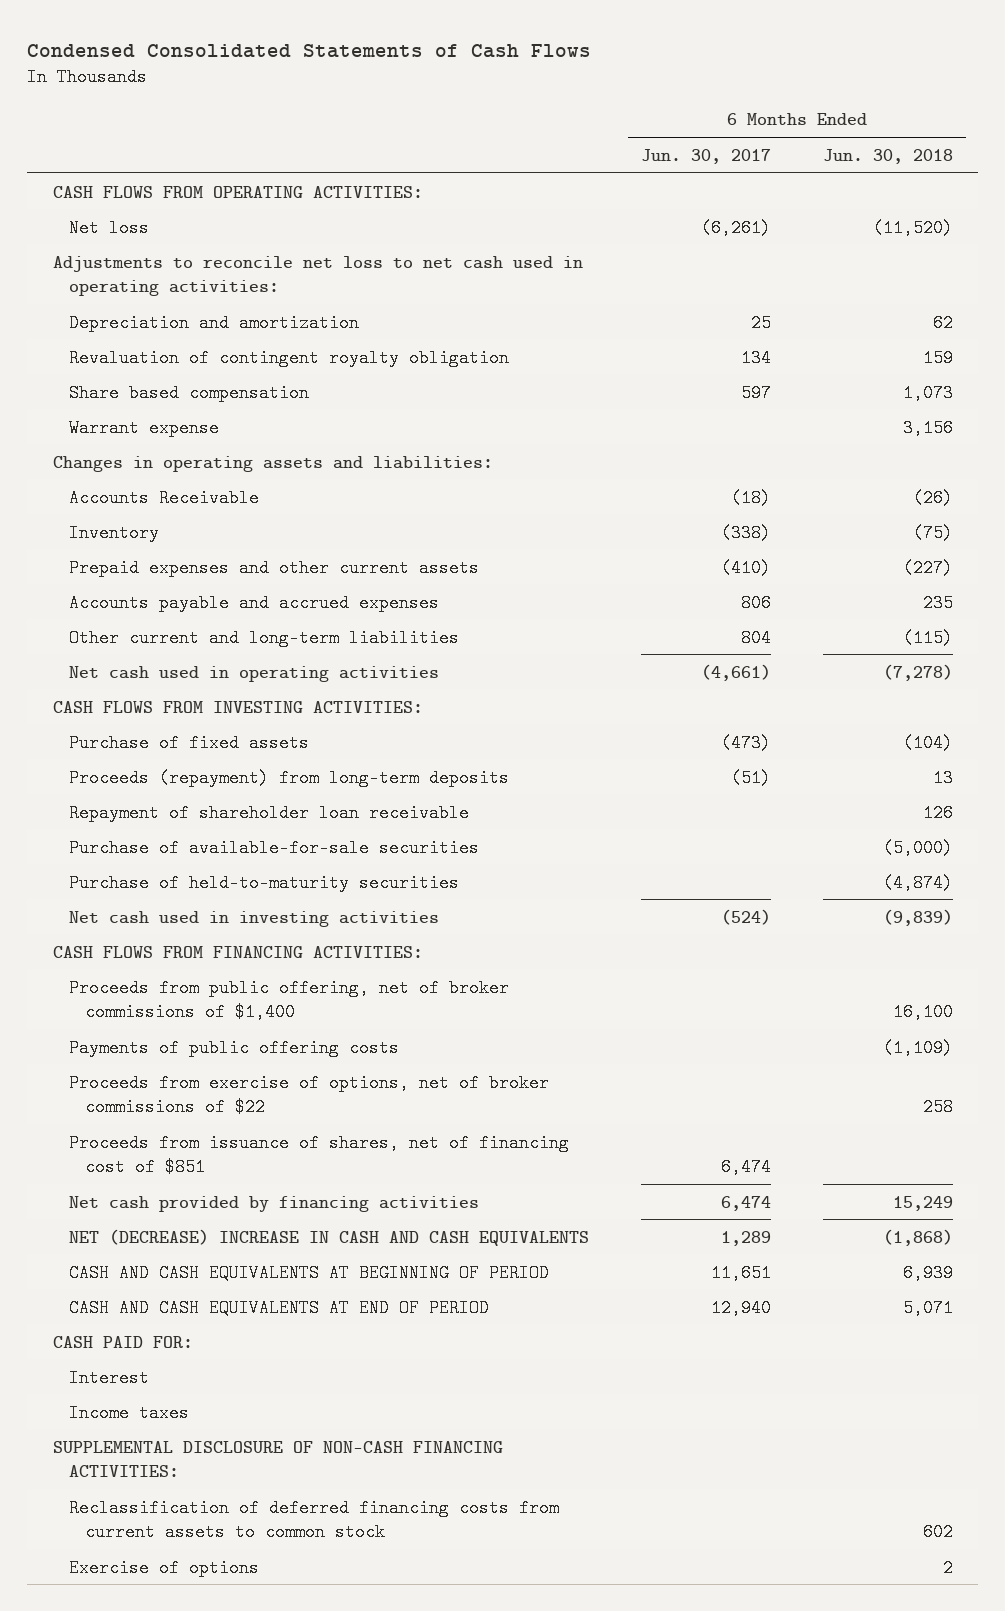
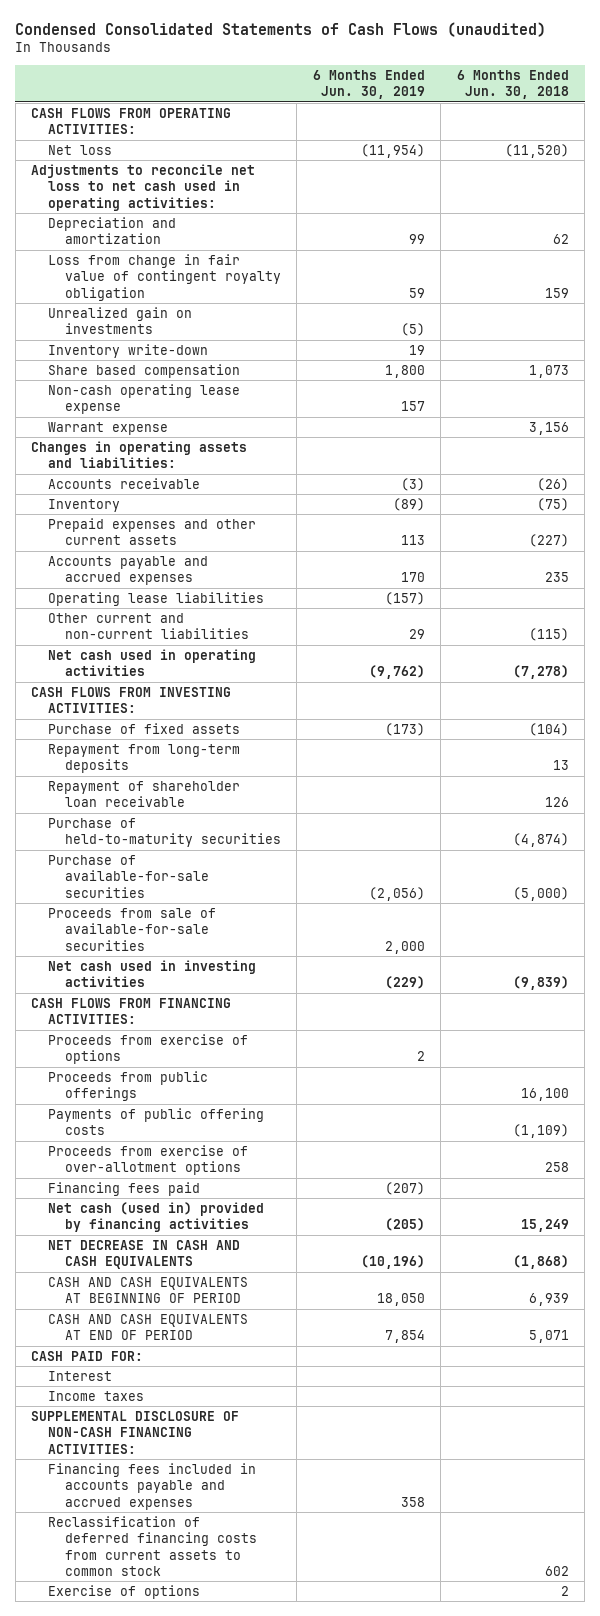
[26,43,591,58] Condensed Consolidated Statements of Cash Flows -> [15,22,547,38] Condensed Consolidated Statements of Cash Flows (unaudited)
[640,148,771,164] Jun. 30, 2017 -> none
none -> [312,69,425,100] 6 Months Ended Jun. 30, 2019
[68,348,509,367] Revaluation of contingent royalty obligation -> [48,253,282,301] Loss from change in fair value of contingent royalty obligation
none -> [48,306,193,335] Unrealized gain on investments
none -> [48,343,209,358] Inventory write-down
none -> [48,383,241,415] Non-cash operating lease expense
[68,488,259,507] Accounts Receivable -> [48,477,201,489] Accounts receivable
none -> [48,591,265,606] Operating lease liabilities
[68,628,459,647] Other current and long-term liabilities -> [48,612,250,640] Other current and non-current liabilities
[68,768,509,787] Proceeds (repayment) from long-term deposits -> [48,743,241,774] Repayment from long-term deposits
[68,838,479,857] Purchase of available-for-sale securities -> [48,854,210,898] Purchase of available-for-sale securities
none -> [48,907,217,951] Proceeds from sale of available-for-sale securities
none -> [48,1033,249,1065] Proceeds from exercise of options
[68,978,509,1021] Proceeds from public offering, net of broker commissions of $1,400 -> [48,1070,209,1102] Proceeds from public offerings
[68,1133,569,1176] Proceeds from issuance of shares, net of financing cost of $851 -> none
[68,1073,549,1116] Proceeds from exercise of options, net of broker commissions of $22 -> [48,1144,249,1176] Proceeds from exercise of over-allotment options
none -> [48,1181,201,1196] Financing fees paid
[68,1195,479,1212] Net cash provided by financing activities -> [48,1201,265,1233] Net cash (used in) provided by financing activities
[68,1228,589,1246] NET (DECREASE) INCREASE IN CASH AND CASH EQUIVALENTS -> [48,1239,241,1270] NET DECREASE IN CASH AND CASH EQUIVALENTS
none -> [48,1462,257,1510] Financing fees included in accounts payable and accrued expenses

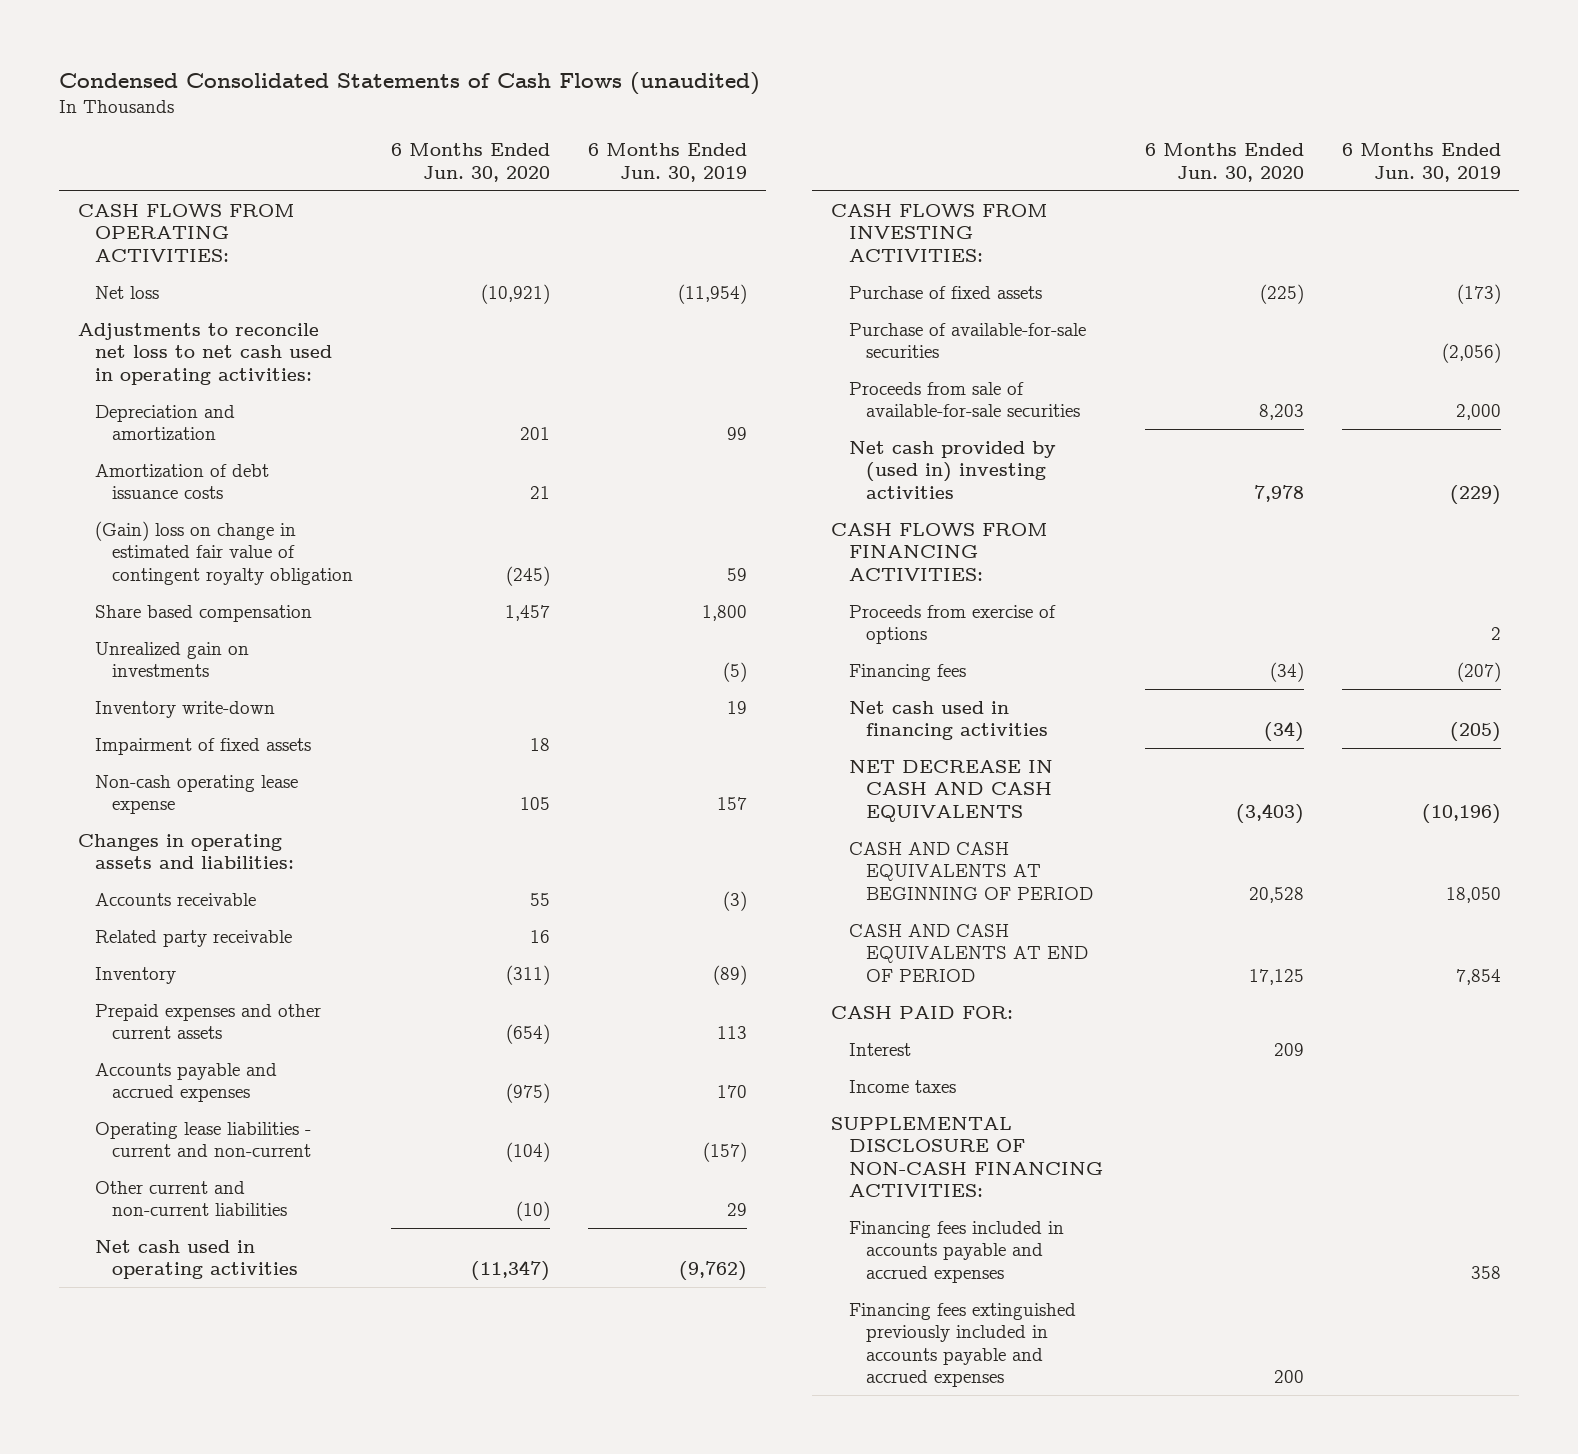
[456,69,569,100] 6 Months Ended Jun. 30, 2018 -> none
none -> [391,143,551,183] 6 Months Ended Jun. 30, 2020
none -> [94,463,269,500] Amortization of debt issuance costs
[48,253,282,301] Loss from change in fair value of contingent royalty obligation -> [94,520,354,585] (Gain) loss on change in estimated fair value of contingent royalty obligation
[48,363,241,378] Share based compensation -> [94,604,312,622] Share based compensation
none -> [94,737,311,755] Impairment of fixed assets
[48,421,169,435] Warrant expense -> none
none -> [94,929,292,947] Related party receivable
[48,591,265,606] Operating lease liabilities -> [94,1121,312,1158] Operating lease liabilities - current and non-current
[48,743,241,774] Repayment from long-term deposits -> none
[48,780,241,808] Repayment of shareholder loan receivable -> none
[48,817,282,848] Purchase of held-to-maturity securities -> none
[48,959,257,988] Net cash used in investing activities -> [848,440,1056,499] Net cash provided by (used in) investing activities
[48,1070,209,1102] Proceeds from public offerings -> none
[48,1107,265,1136] Payments of public offering costs -> none
[48,1144,249,1176] Proceeds from exercise of over-allotment options -> none
[48,1181,201,1196] Financing fees paid -> [848,663,966,681] Financing fees
[48,1201,265,1233] Net cash (used in) provided by financing activities -> [848,700,1049,741] Net cash used in financing activities
[48,1515,258,1577] Reclassification of deferred financing costs from current assets to common stock -> none
[48,1584,201,1599] Exercise of options -> none
none -> [848,1302,1076,1388] Financing fees extinguished previously included in accounts payable and accrued expenses

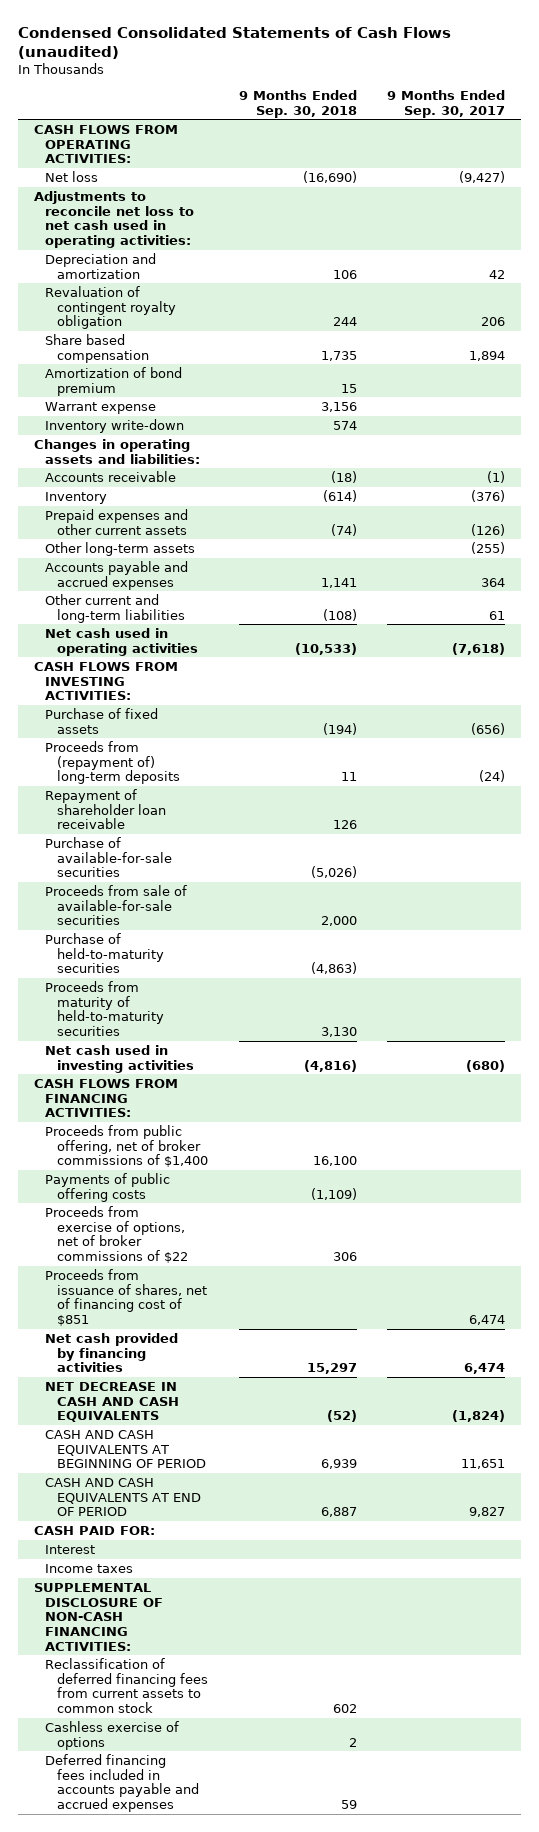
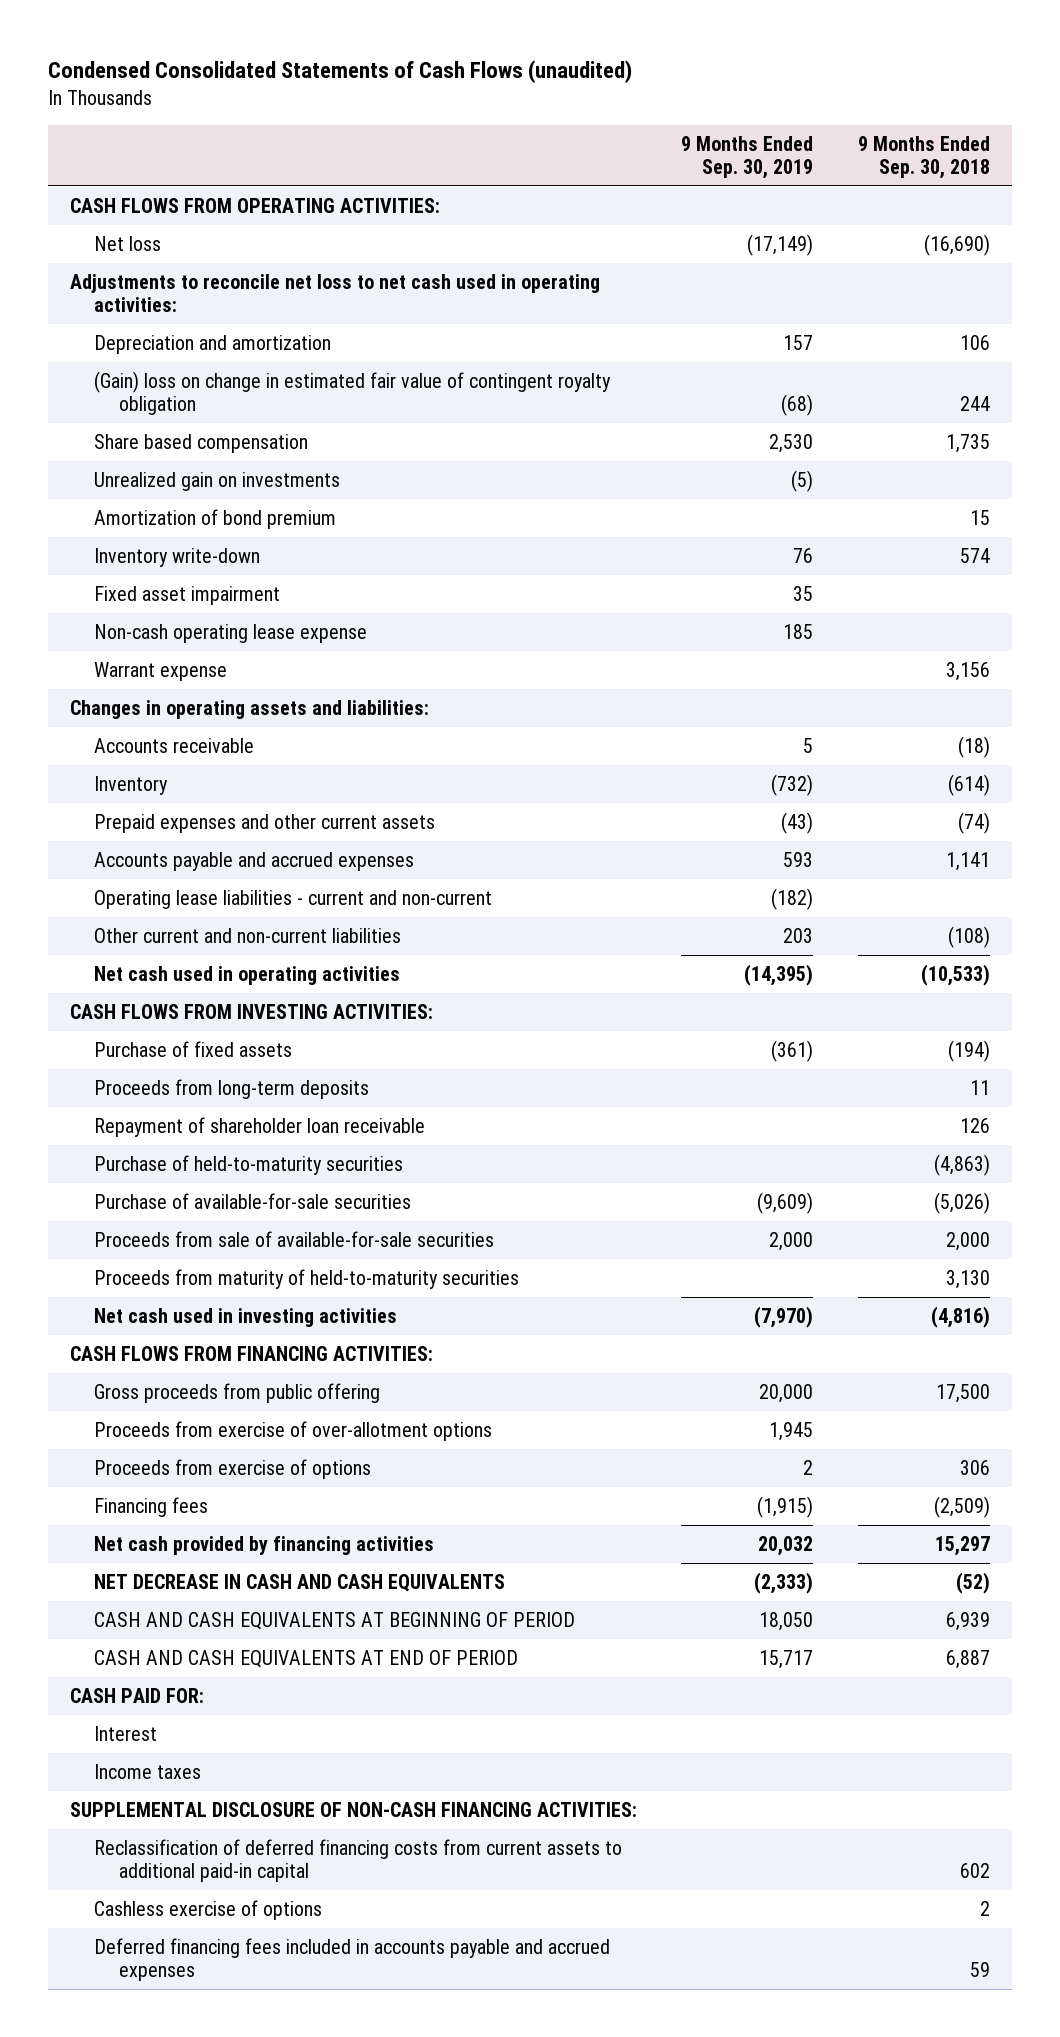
[387,89,506,118] 9 Months Ended Sep. 30, 2017 -> none
none -> [681,135,814,179] 9 Months Ended Sep. 30, 2019
[45,285,176,330] Revaluation of contingent royalty obligation -> [94,370,612,415] (Gain) loss on change in estimated fair value of contingent royalty obligation
none -> [94,471,341,491] Unrealized gain on investments
none -> [94,585,281,605] Fixed asset impairment
none -> [94,623,368,643] Non-cash operating lease expense
[45,401,157,414] Warrant expense -> [94,661,228,681] Warrant expense
[45,541,196,556] Other long-term assets -> none
none -> [94,889,493,909] Operating lease liabilities - current and non-current
[45,593,185,623] Other current and long-term liabilities -> [94,927,402,943] Other current and non-current liabilities
[45,740,180,785] Proceeds from (repayment of) long-term deposits -> [94,1078,370,1099] Proceeds from long-term deposits
[45,932,164,974] Purchase of held-to-maturity securities -> [94,1154,404,1175] Purchase of held-to-maturity securities
[45,1172,171,1202] Payments of public offering costs -> none
[45,1268,207,1326] Proceeds from issuance of shares, net of financing cost of $851 -> none
[45,1124,208,1168] Proceeds from public offering, net of broker commissions of $1,400 -> [94,1382,381,1403] Gross proceeds from public offering
[312,1156,357,1167] 16,100 -> [935,1383,990,1403] 17,500
none -> [94,1420,493,1441] Proceeds from exercise of over-allotment options
[45,1205,188,1263] Proceeds from exercise of options, net of broker commissions of $22 -> [94,1458,372,1479] Proceeds from exercise of options
none -> [94,1496,209,1517] Financing fees
[45,1657,208,1713] Reclassification of deferred financing fees from current assets to common stock -> [94,1838,623,1882] Reclassification of deferred financing costs from current assets to additional paid-in capital

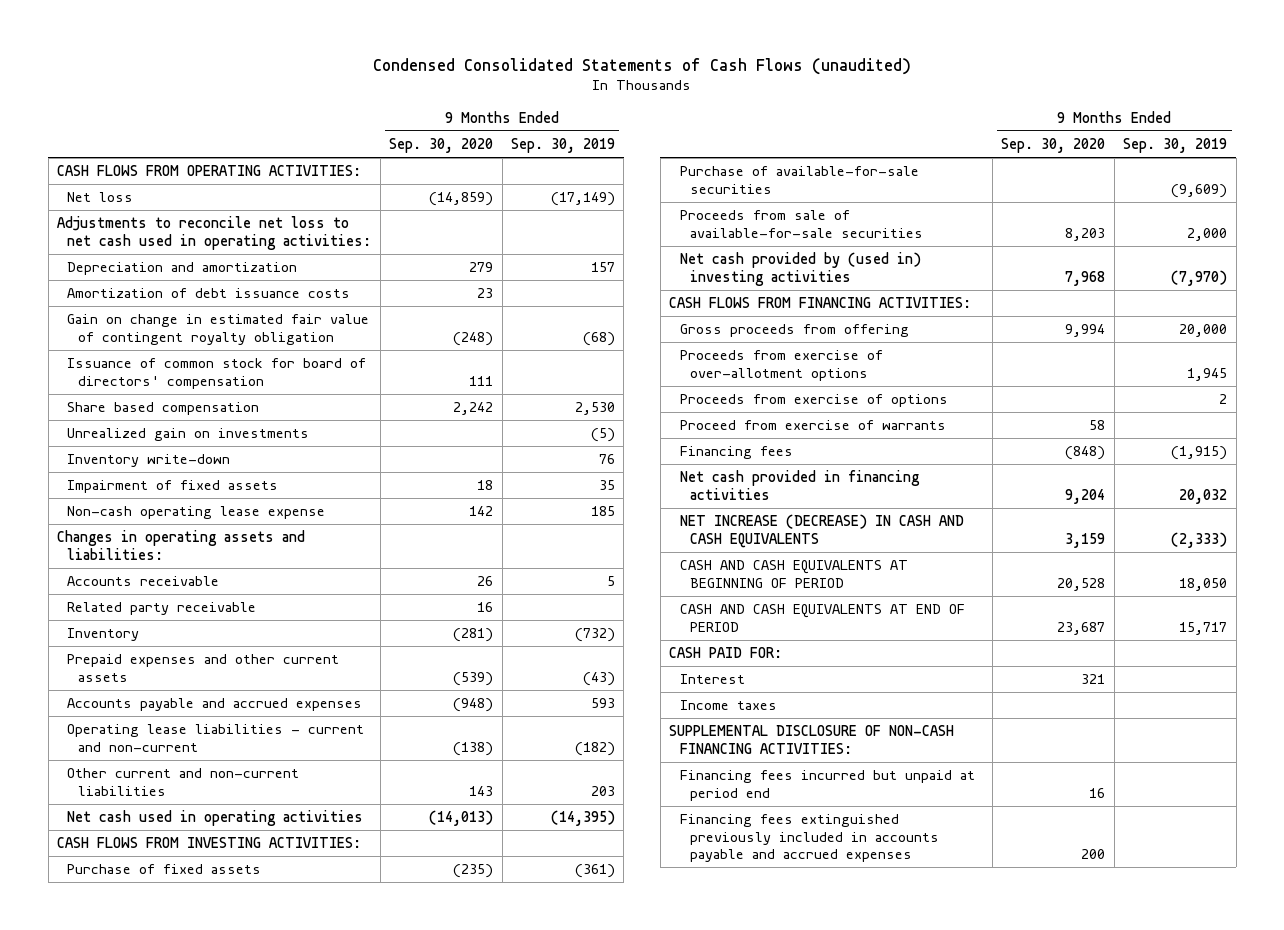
[857,135,990,179] 9 Months Ended Sep. 30, 2018 -> none
none -> [389,137,494,153] Sep. 30, 2020
none -> [67,288,351,299] Amortization of debt issuance costs
[94,370,612,415] (Gain) loss on change in estimated fair value of contingent royalty obligation -> [67,314,370,345] Gain on change in estimated fair value of contingent royalty obligation
none -> [67,358,367,389] Issuance of common stock for board of directors' compensation
[94,508,337,529] Amortization of bond premium -> none
[94,585,281,605] Fixed asset impairment -> [67,480,279,494] Impairment of fixed assets
[94,661,228,681] Warrant expense -> none
none -> [67,602,257,616] Related party receivable
[94,1078,370,1099] Proceeds from long-term deposits -> none
[94,1116,426,1137] Repayment of shareholder loan receivable -> none
[94,1154,404,1175] Purchase of held-to-maturity securities -> none
[94,1268,520,1289] Proceeds from maturity of held-to-maturity securities -> none
[94,1307,398,1327] Net cash used in investing activities -> [679,252,921,286] Net cash provided by (used in) investing activities
[94,1382,381,1403] Gross proceeds from public offering -> [679,324,909,338] Gross proceeds from offering
none -> [679,420,946,431] Proceed from exercise of warrants
[94,1535,435,1555] Net cash provided by financing activities -> [679,470,920,500] Net cash provided in financing activities
[94,1573,506,1592] NET DECREASE IN CASH AND CASH EQUIVALENTS -> [679,514,964,548] NET INCREASE (DECREASE) IN CASH AND CASH EQUIVALENTS
[94,1838,623,1882] Reclassification of deferred financing costs from current assets to additional paid-in capital -> none
[94,1899,323,1920] Cashless exercise of options -> none
none -> [679,770,975,801] Financing fees incurred but unpaid at period end
[94,1937,611,1981] Deferred financing fees included in accounts payable and accrued expenses -> [679,814,940,863] Financing fees extinguished previously included in accounts payable and accrued expenses

